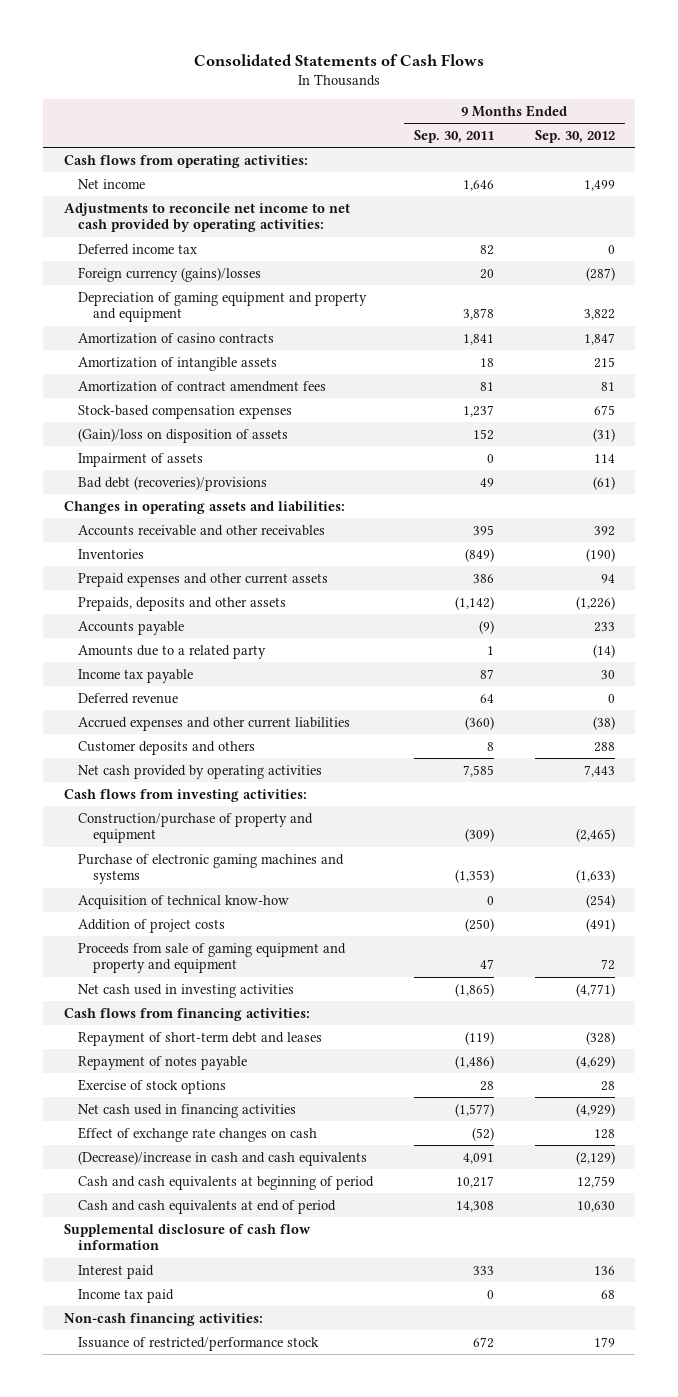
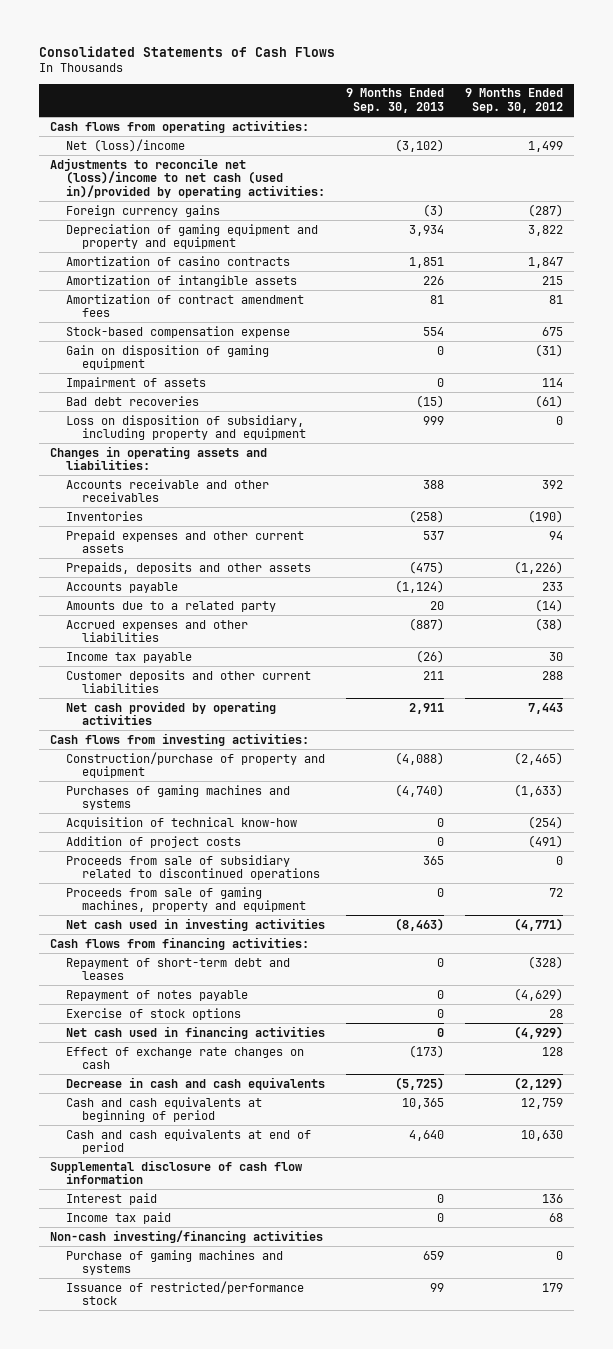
[414,129,495,143] Sep. 30, 2011 -> none
none -> [345,88,444,113] 9 Months Ended Sep. 30, 2013
[78,243,198,255] Deferred income tax -> none
[78,178,146,189] Net income -> [65,138,185,152] Net (loss)/income
[63,202,350,233] Adjustments to reconcile net income to net cash provided by operating activities: -> [49,157,325,198] Adjustments to reconcile net (loss)/income to net cash (used in)/provided by operating activities:
[78,266,262,282] Foreign currency (gains)/losses -> [65,204,220,217] Foreign currency gains
[78,404,293,419] Stock-based compensation expenses -> [65,325,290,338] Stock-based compensation expense
[78,427,289,443] (Gain)/loss on disposition of assets -> [65,344,269,371] Gain on disposition of gaming equipment
[78,475,268,491] Bad debt (recoveries)/provisions -> [65,395,199,406] Bad debt recoveries
none -> [65,414,306,441] Loss on disposition of subsidiary, including property and equipment
none -> [65,619,248,643] Accrued expenses and other liabilities
[78,692,179,704] Deferred revenue -> none
[78,716,351,731] Accrued expenses and other current liabilities -> none
[78,740,256,755] Customer deposits and others -> [65,669,311,694] Customer deposits and other current liabilities
[78,853,345,885] Purchase of electronic gaming machines and systems -> [65,784,290,811] Purchases of gaming machines and systems
none -> [65,854,320,881] Proceeds from sale of subsidiary related to discontinued operations
[78,942,347,974] Proceeds from sale of gaming equipment and property and equipment -> [65,886,306,913] Proceeds from sale of gaming machines, property and equipment
[78,1150,368,1166] (Decrease)/increase in cash and cash equivalents -> [65,1076,325,1090] Decrease in cash and cash equivalents
[63,1312,263,1326] Non-cash financing activities: -> [49,1229,323,1243] Non-cash investing/financing activities
none -> [65,1249,283,1276] Purchase of gaming machines and systems

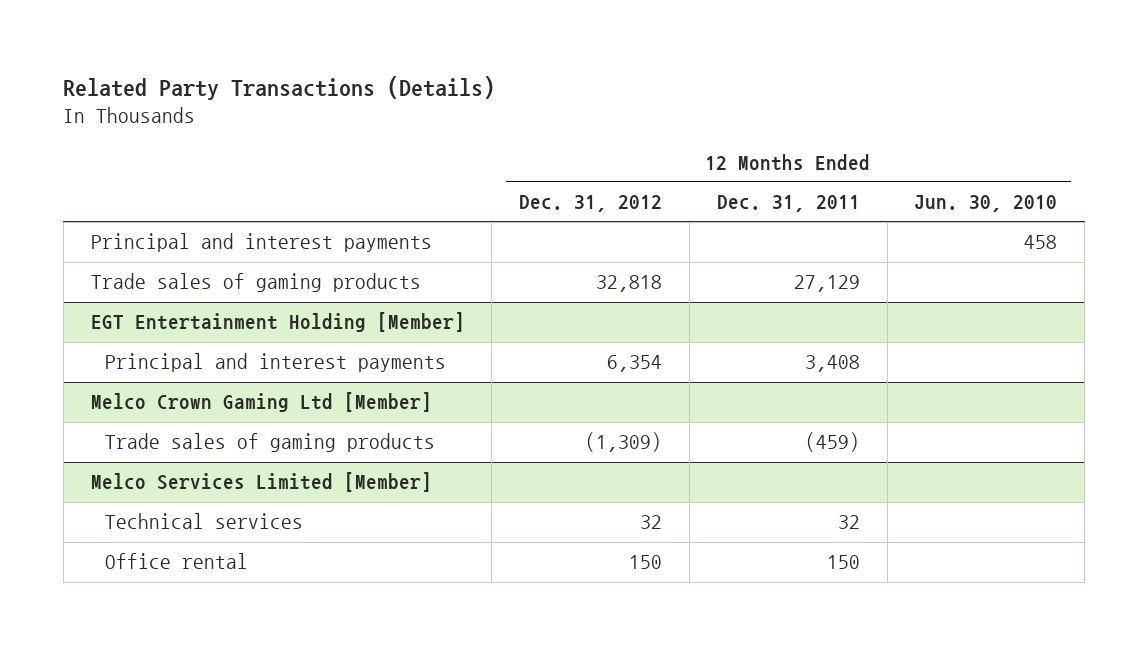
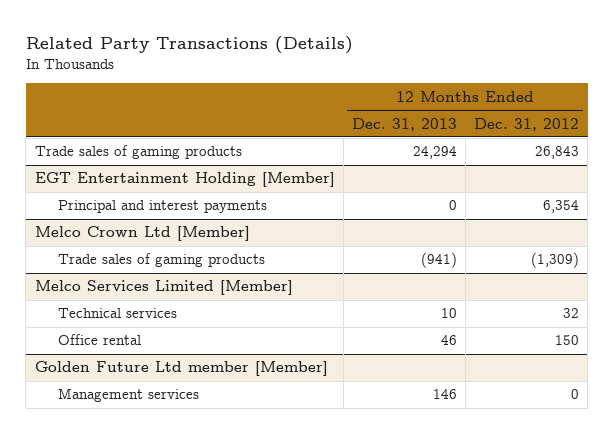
[716,195,860,213] Dec. 31, 2011 -> none
[914,195,1058,213] Jun. 30, 2010 -> none
none -> [351,117,457,131] Dec. 31, 2013
[90,233,432,253] Principal and interest payments -> none
[596,275,663,293] 32,818 -> [535,146,580,160] 26,843
[90,392,432,413] Melco Crown Gaming Ltd [Member] -> [34,226,250,242] Melco Crown Ltd [Member]
none -> [34,361,328,377] Golden Future Ltd member [Member]
none -> [58,388,200,403] Management services

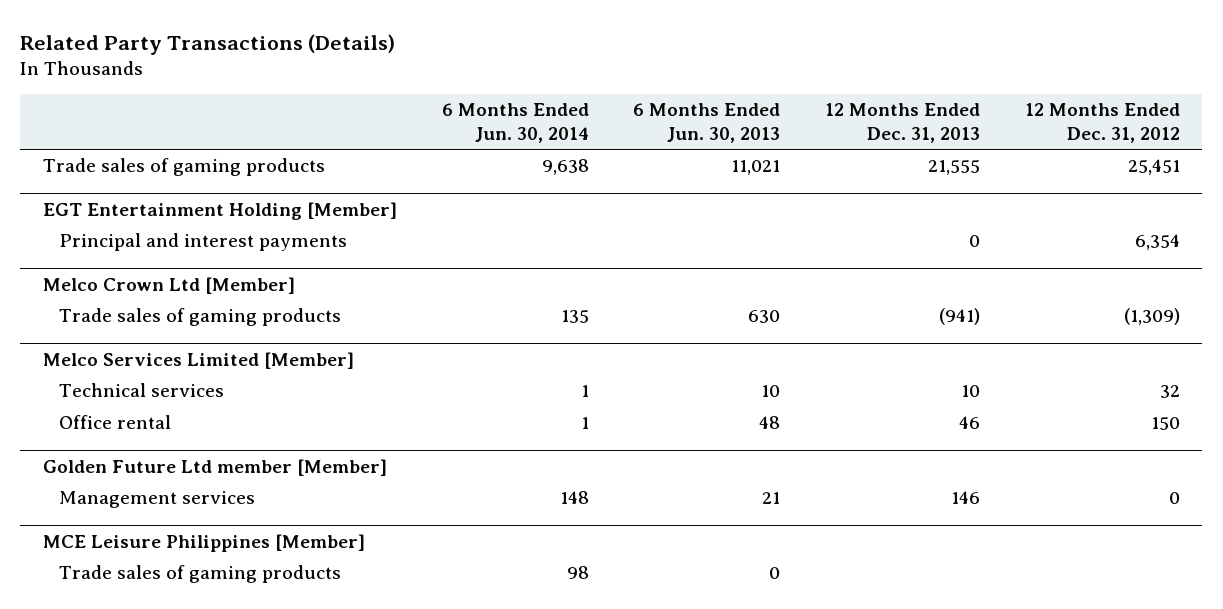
none -> [441,102,589,143] 6 Months Ended Jun. 30, 2014
none -> [633,102,781,143] 6 Months Ended Jun. 30, 2013
[412,146,457,160] 24,294 -> [928,160,981,176] 21,555
[535,146,580,160] 26,843 -> [1127,159,1180,176] 25,451
none -> [42,534,365,553] MCE Leisure Philippines [Member]
none -> [59,565,342,584] Trade sales of gaming products

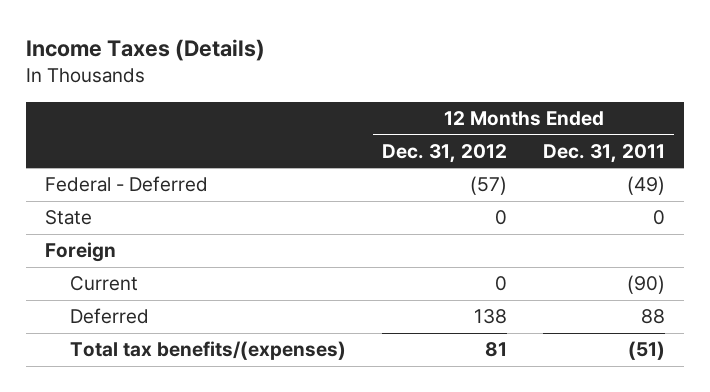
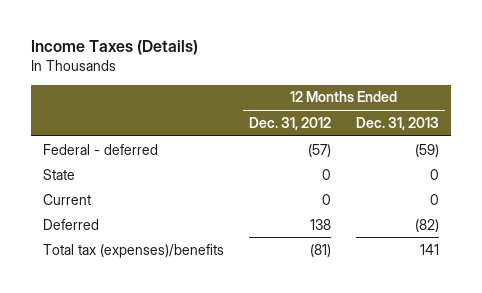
[543,143,666,163] Dec. 31, 2011 -> none
none -> [355,116,439,130] Dec. 31, 2013
[44,176,208,193] Federal - Deferred -> [43,143,159,155] Federal - deferred
[44,242,116,263] Foreign -> none
[69,341,346,361] Total tax benefits/(expenses) -> [43,243,225,258] Total tax (expenses)/benefits
[485,342,508,358] 81 -> [310,243,332,257] (81)

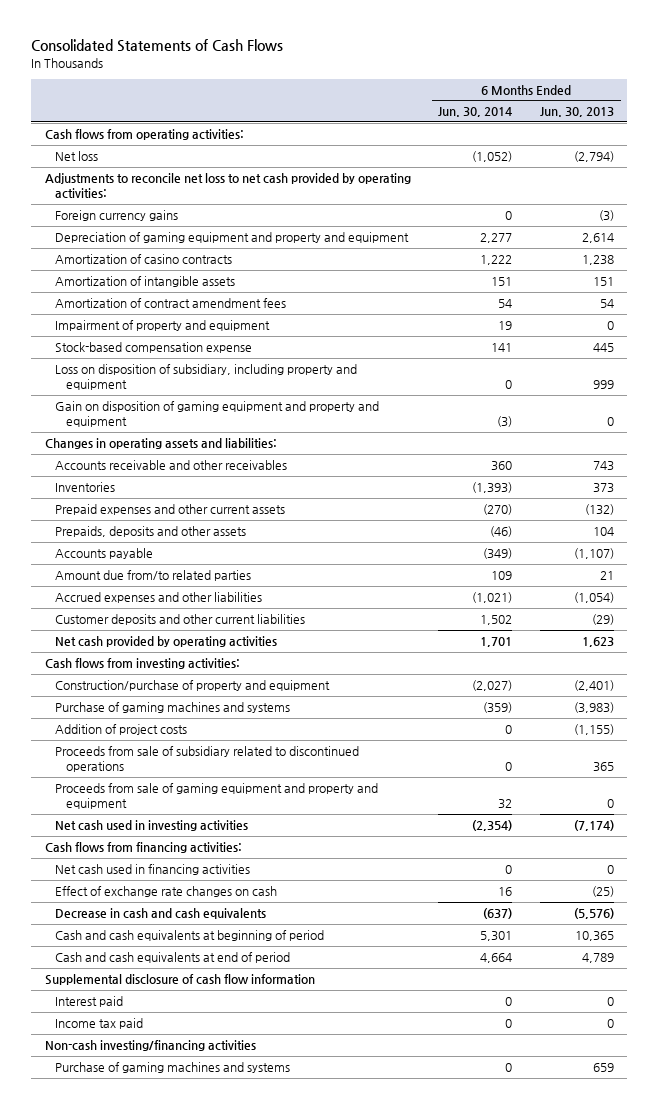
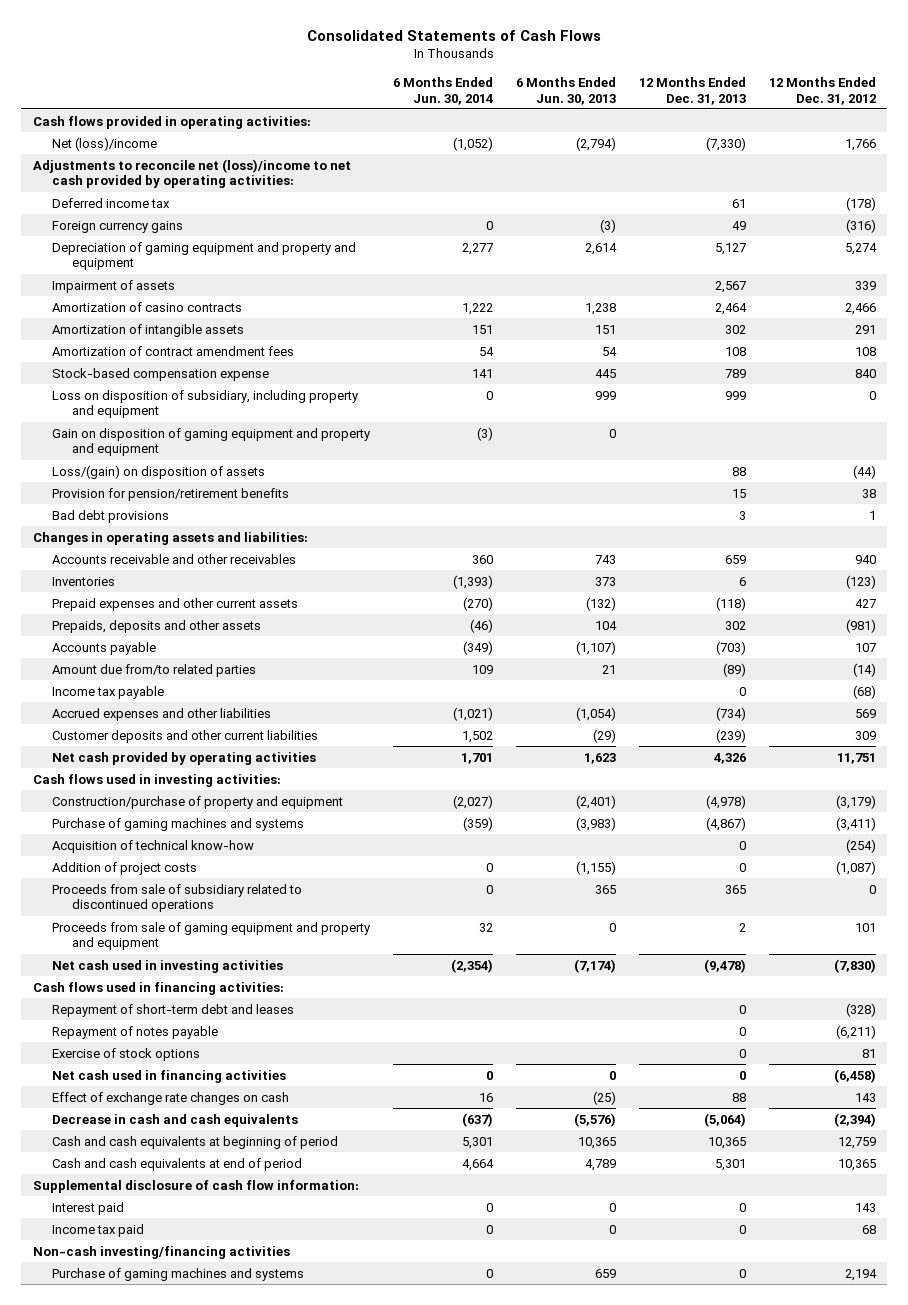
none -> [638,76,746,105] 12 Months Ended Dec. 31, 2013
none -> [768,76,876,105] 12 Months Ended Dec. 31, 2012
[45,129,245,141] Cash flows from operating activities: -> [32,115,311,129] Cash flows provided in operating activities:
[55,151,99,162] Net loss -> [52,136,158,151] Net (loss)/income
[45,173,412,199] Adjustments to reconcile net loss to net cash provided by operating activities: -> [32,158,351,189] Adjustments to reconcile net (loss)/income to net cash provided by operating activities:
none -> [52,197,171,208] Deferred income tax
none -> [52,279,176,293] Impairment of assets
[55,320,271,332] Impairment of property and equipment -> none
none -> [52,464,266,479] Loss/(gain) on disposition of assets
none -> [52,487,290,501] Provision for pension/retirement benefits
none -> [52,509,170,523] Bad debt provisions
none -> [52,685,165,699] Income tax payable
[45,658,241,670] Cash flows from investing activities: -> [32,773,281,787] Cash flows used in investing activities:
none -> [52,839,255,853] Acquisition of technical know-how
[45,842,243,854] Cash flows from financing activities: -> [32,981,284,995] Cash flows used in financing activities:
none -> [52,1003,295,1017] Repayment of short-term debt and leases
none -> [52,1025,219,1039] Repayment of notes payable
none -> [52,1047,201,1061] Exercise of stock options
[45,974,316,986] Supplemental disclosure of cash flow information -> [32,1179,359,1193] Supplemental disclosure of cash flow information:

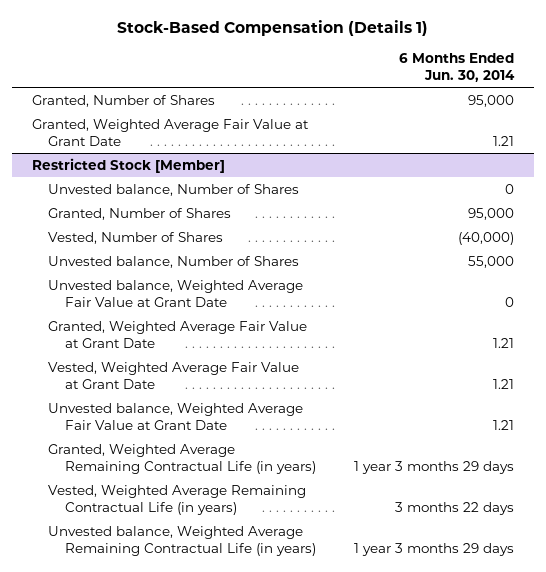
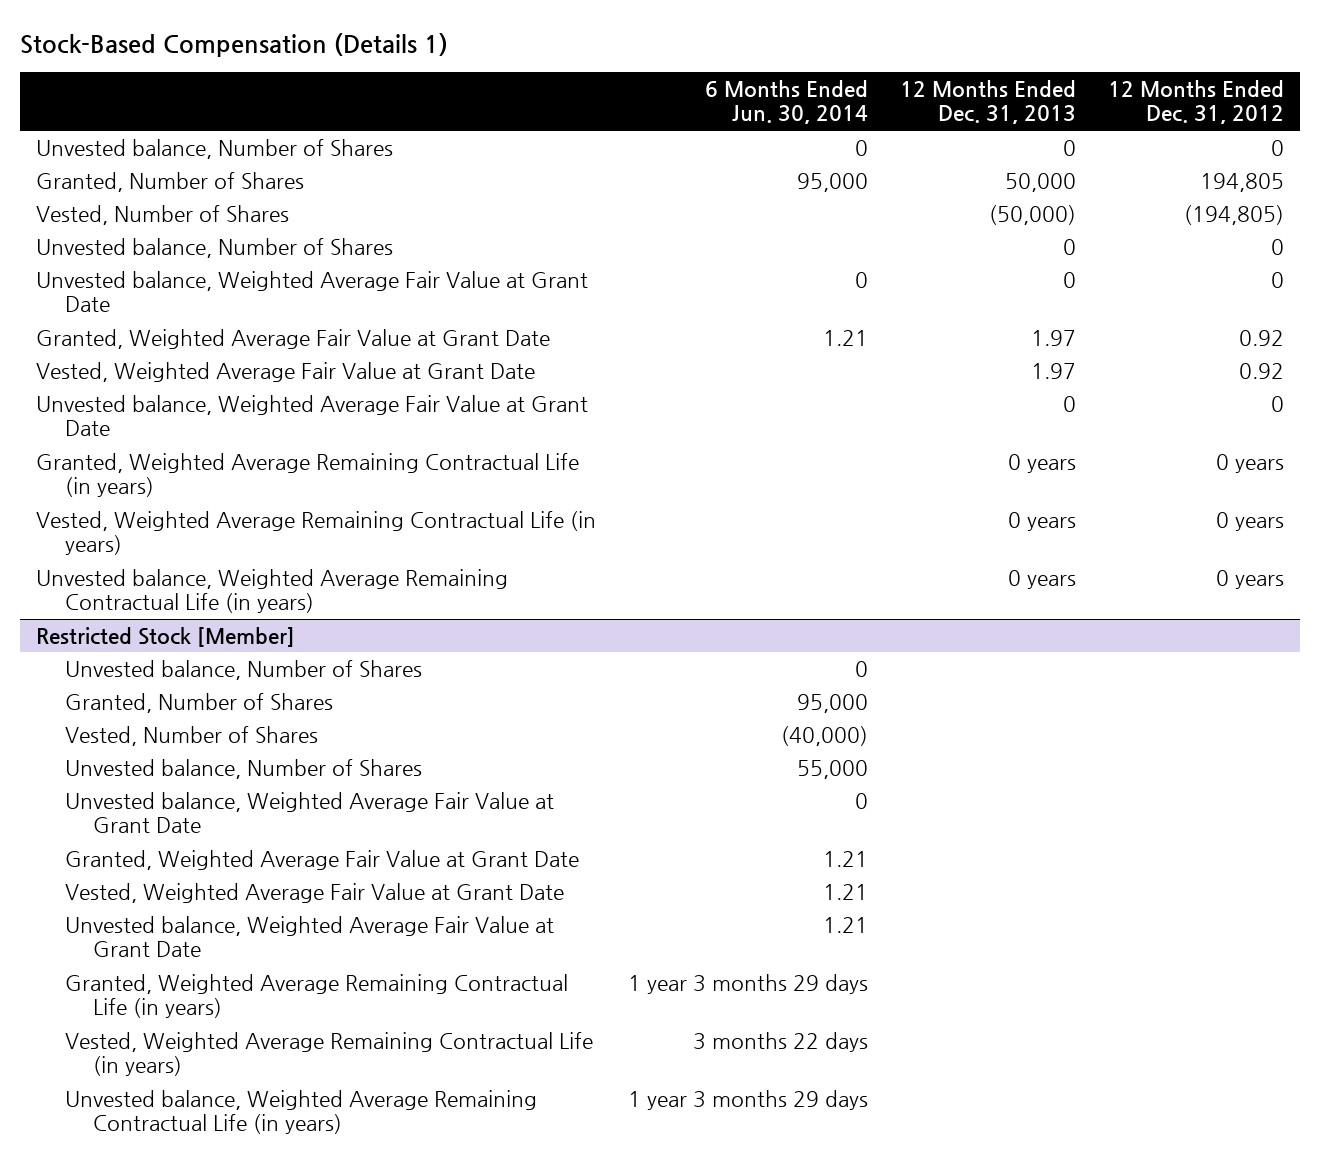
none -> [899,79,1076,125] 12 Months Ended Dec. 31, 2013
none -> [1107,79,1284,125] 12 Months Ended Dec. 31, 2012
none -> [36,138,394,159] Unvested balance, Number of Shares
none -> [36,204,290,225] Vested, Number of Shares
none -> [36,237,394,258] Unvested balance, Number of Shares
none -> [36,270,589,313] Unvested balance, Weighted Average Fair Value at Grant Date
none -> [36,361,536,382] Vested, Weighted Average Fair Value at Grant Date
none -> [36,394,589,437] Unvested balance, Weighted Average Fair Value at Grant Date
none -> [36,452,580,498] Granted, Weighted Average Remaining Contractual Life (in years)
none -> [36,510,597,556] Vested, Weighted Average Remaining Contractual Life (in years)
none -> [36,568,509,614] Unvested balance, Weighted Average Remaining Contractual Life (in years)

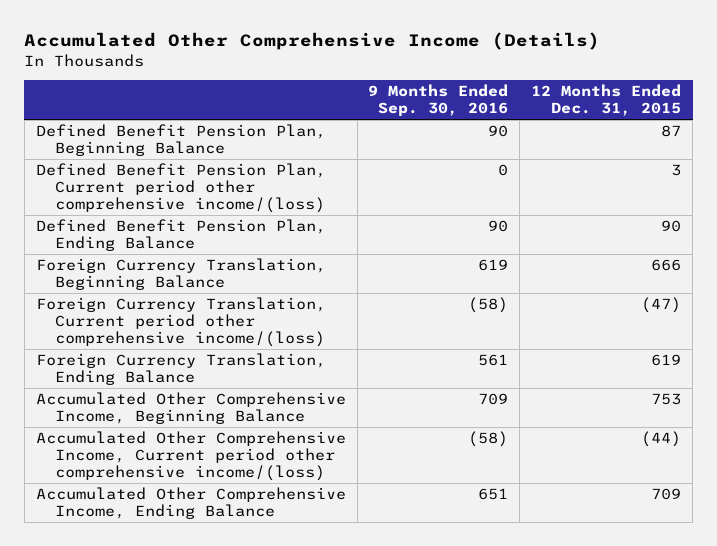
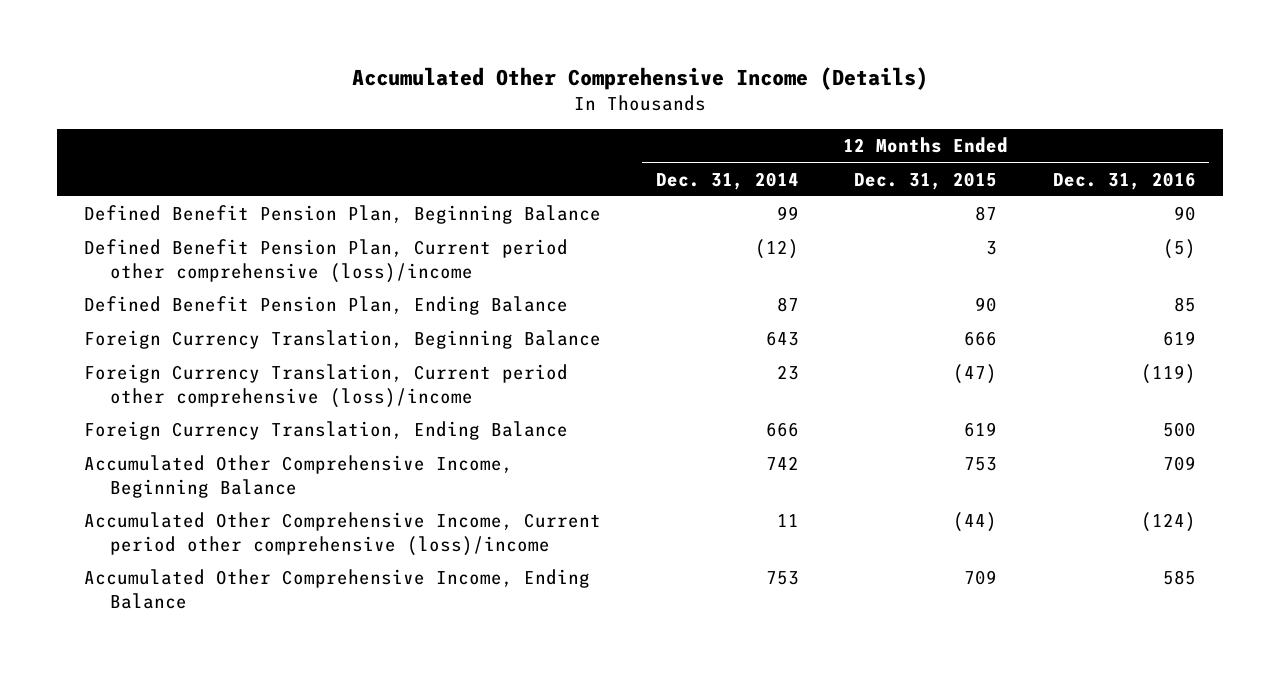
[368,84,509,117] 9 Months Ended Sep. 30, 2016 -> none
none -> [656,171,800,190] Dec. 31, 2014
none -> [1052,171,1196,190] Dec. 31, 2016
[35,163,326,213] Defined Benefit Pension Plan, Current period other comprehensive income/(loss) -> [84,239,569,283] Defined Benefit Pension Plan, Current period other comprehensive (loss)/income
[35,297,326,347] Foreign Currency Translation, Current period other comprehensive income/(loss) -> [84,364,569,408] Foreign Currency Translation, Current period other comprehensive (loss)/income
[35,431,346,481] Accumulated Other Comprehensive Income, Current period other comprehensive income/(loss) -> [84,512,602,556] Accumulated Other Comprehensive Income, Current period other comprehensive (loss)/income

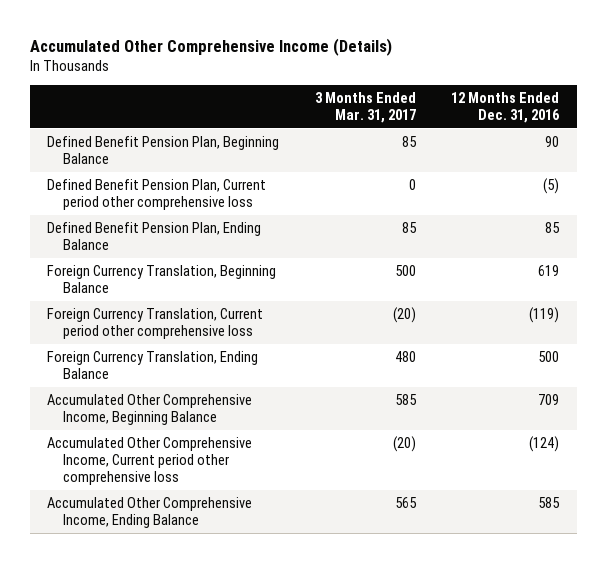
[656,171,800,190] Dec. 31, 2014 -> none
[854,171,998,190] Dec. 31, 2015 -> none
none -> [314,91,416,124] 3 Months Ended Mar. 31, 2017
[84,239,569,283] Defined Benefit Pension Plan, Current period other comprehensive (loss)/income -> [47,178,267,210] Defined Benefit Pension Plan, Current period other comprehensive loss
[84,364,569,408] Foreign Currency Translation, Current period other comprehensive (loss)/income -> [47,307,264,339] Foreign Currency Translation, Current period other comprehensive loss
[84,512,602,556] Accumulated Other Comprehensive Income, Current period other comprehensive (loss)/income -> [47,436,253,486] Accumulated Other Comprehensive Income, Current period other comprehensive loss

